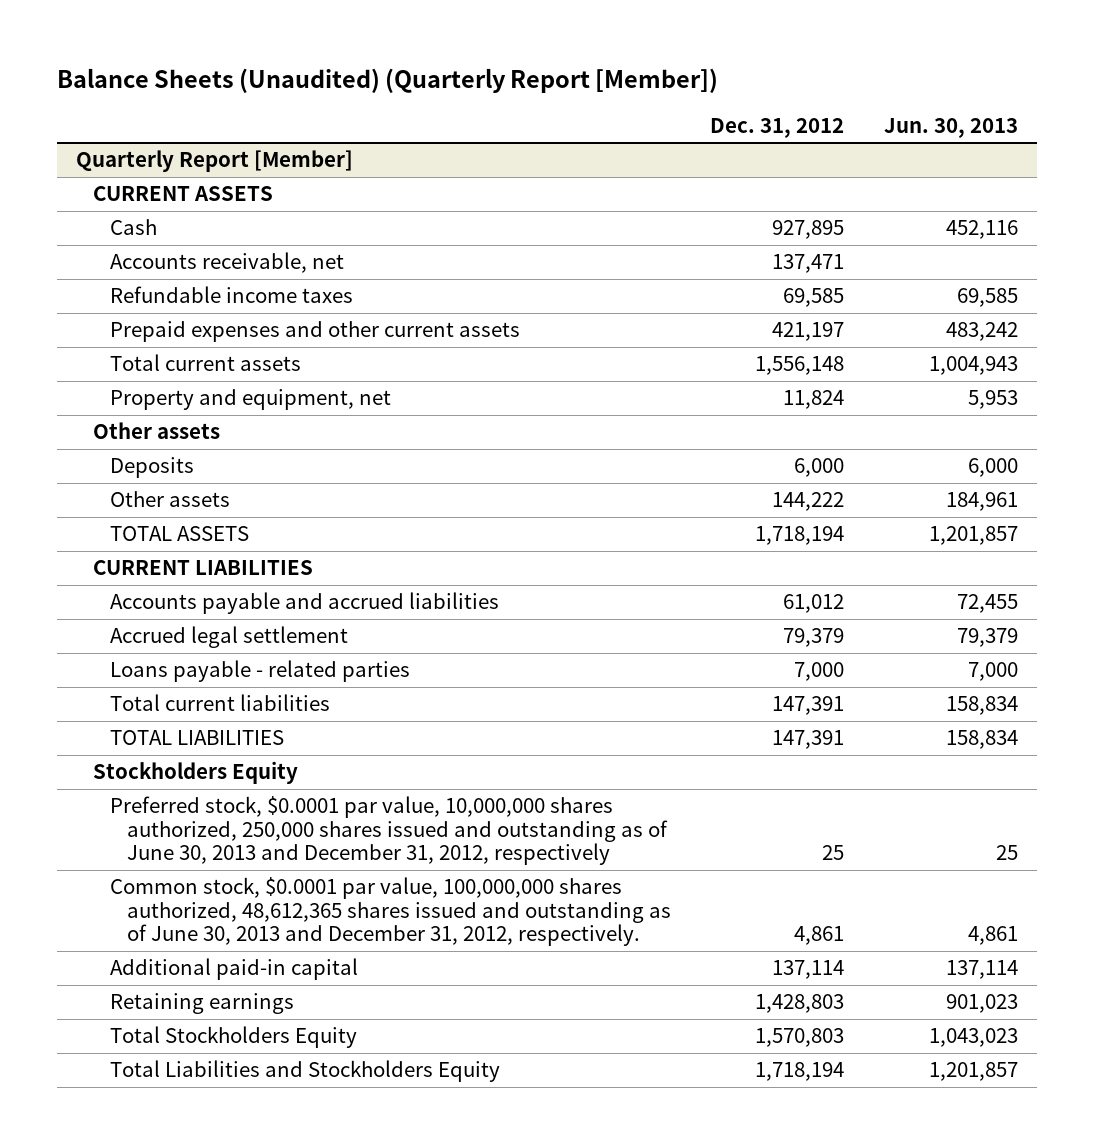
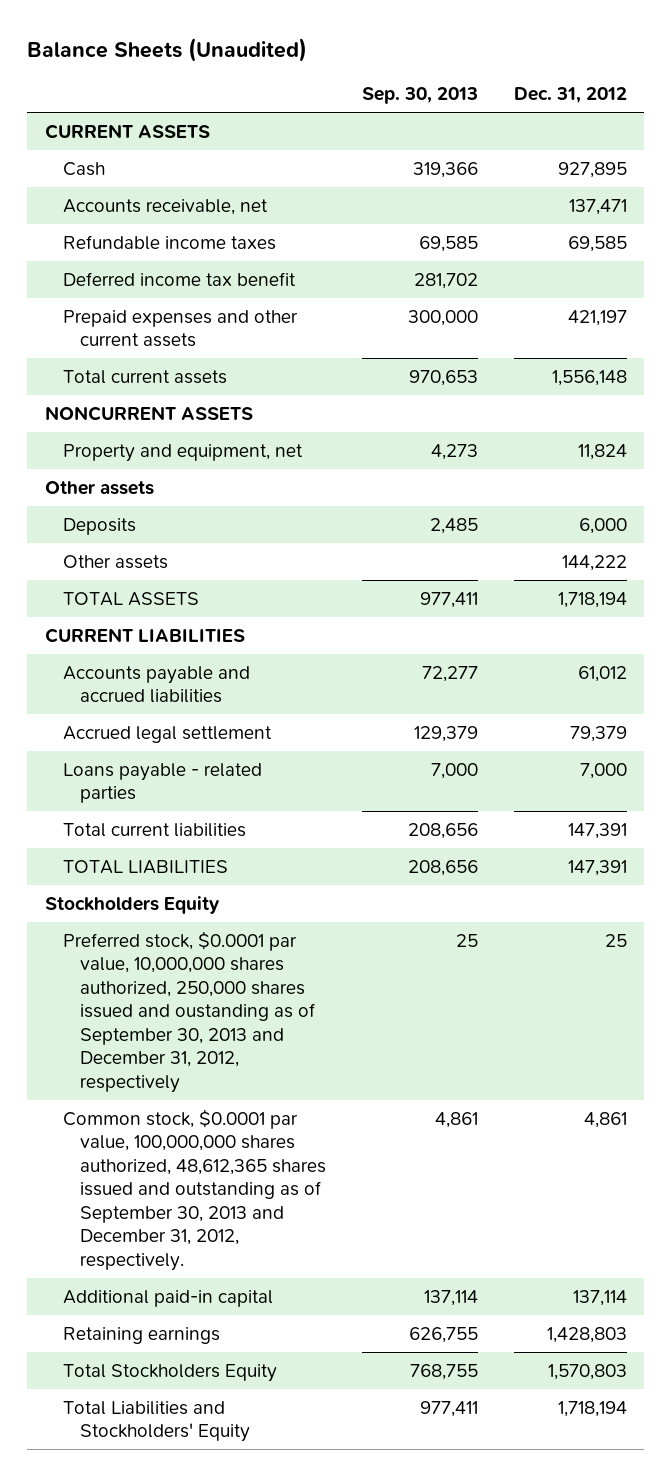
[56,68,718,94] Balance Sheets (Unaudited) (Quarterly Report [Member]) -> [27,37,308,62] Balance Sheets (Unaudited)
[883,117,1018,138] Jun. 30, 2013 -> none
none -> [361,87,478,105] Sep. 30, 2013
[76,150,354,173] Quarterly Report [Member] -> none
none -> [62,271,296,286] Deferred income tax benefit
none -> [45,405,254,421] NONCURRENT ASSETS
[109,796,668,866] Preferred stock, $0.0001 par value, 10,000,000 shares authorized, 250,000 shares issued and outstanding as of June 30, 2013 and December 31, 2012, respectively -> [62,930,316,1093] Preferred stock, $0.0001 par value, 10,000,000 shares authorized, 250,000 shares issued and oustanding as of September 30, 2013 and December 31, 2012, respectively
[109,877,671,947] Common stock, $0.0001 par value, 100,000,000 shares authorized, 48,612,365 shares issued and outstanding as of June 30, 2013 and December 31, 2012, respectively. -> [62,1108,327,1271] Common stock, $0.0001 par value, 100,000,000 shares authorized, 48,612,365 shares issued and outstanding as of September 30, 2013 and December 31, 2012, respectively.
[109,1060,500,1083] Total Liabilities and Stockholders Equity -> [62,1400,251,1443] Total Liabilities and Stockholders' Equity

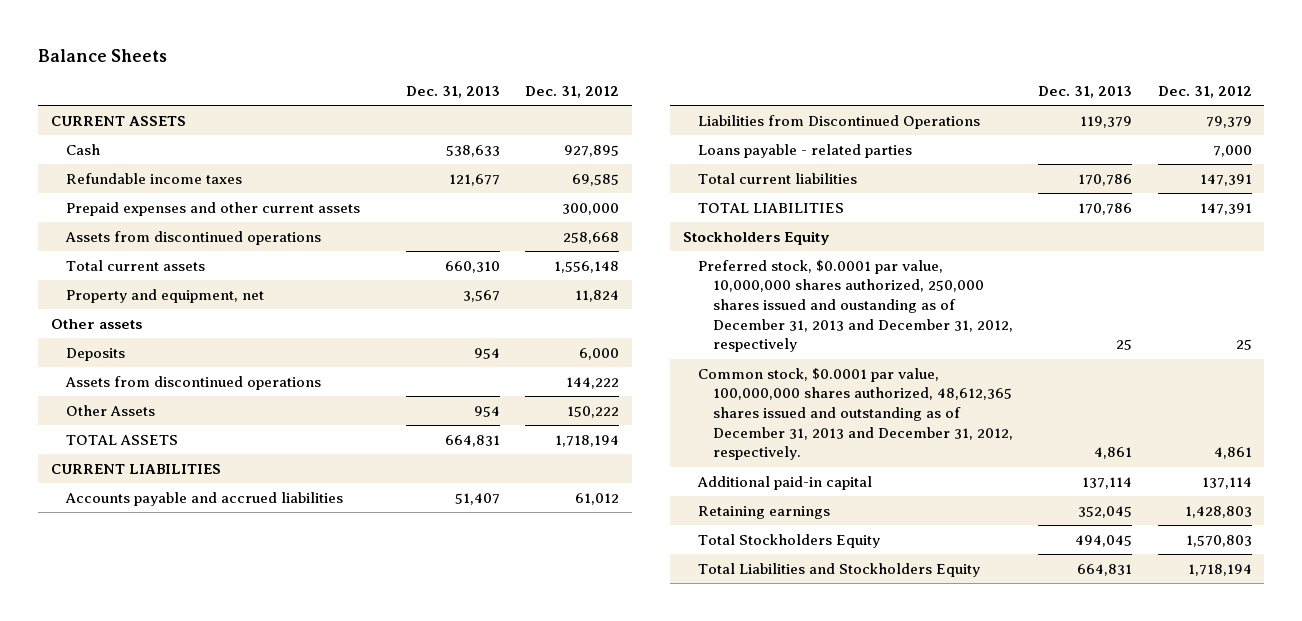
[27,37,308,62] Balance Sheets (Unaudited) -> [37,48,167,62] Balance Sheets
[361,87,478,105] Sep. 30, 2013 -> none
none -> [406,86,501,99] Dec. 31, 2013
[62,198,268,215] Accounts receivable, net -> none
[62,271,296,286] Deferred income tax benefit -> none
[567,309,627,326] 421,197 -> [562,202,620,215] 300,000
none -> [64,230,321,245] Assets from discontinued operations
[45,405,254,421] NONCURRENT ASSETS -> none
none -> [64,375,321,390] Assets from discontinued operations
[62,554,168,569] Other assets -> [65,404,155,416] Other Assets
[561,554,627,571] 144,222 -> [567,405,620,418] 150,222
[62,725,272,743] Accrued legal settlement -> [697,114,980,129] Liabilities from Discontinued Operations
[62,930,316,1093] Preferred stock, $0.0001 par value, 10,000,000 shares authorized, 250,000 shares issued and oustanding as of September 30, 2013 and December 31, 2012, respectively -> [697,259,1013,353] Preferred stock, $0.0001 par value, 10,000,000 shares authorized, 250,000 shares issued and oustanding as of December 31, 2013 and December 31, 2012, respectively
[62,1108,327,1271] Common stock, $0.0001 par value, 100,000,000 shares authorized, 48,612,365 shares issued and outstanding as of September 30, 2013 and December 31, 2012, respectively. -> [697,367,1013,461] Common stock, $0.0001 par value, 100,000,000 shares authorized, 48,612,365 shares issued and outstanding as of December 31, 2013 and December 31, 2012, respectively.
[62,1400,251,1443] Total Liabilities and Stockholders' Equity -> [697,562,980,577] Total Liabilities and Stockholders Equity

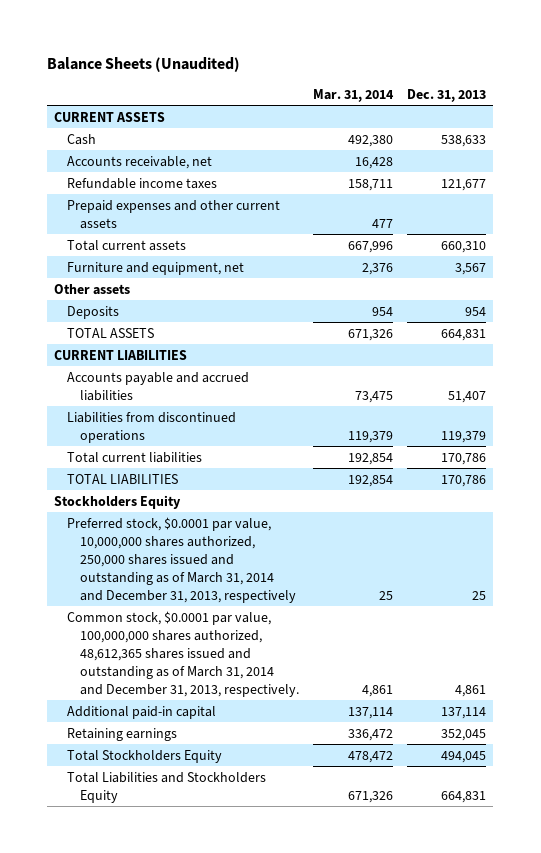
[37,48,167,62] Balance Sheets -> [47,57,241,73] Balance Sheets (Unaudited)
[525,86,620,99] Dec. 31, 2012 -> none
none -> [312,88,394,102] Mar. 31, 2014
none -> [67,155,213,169] Accounts receivable, net
[64,230,321,245] Assets from discontinued operations -> none
[65,288,264,303] Property and equipment, net -> [67,261,245,275] Furniture and equipment, net
[64,375,321,390] Assets from discontinued operations -> none
[65,404,155,416] Other Assets -> none
[697,143,912,158] Loans payable - related parties -> none
[697,114,980,129] Liabilities from Discontinued Operations -> [67,411,237,443] Liabilities from discontinued operations
[697,259,1013,353] Preferred stock, $0.0001 par value, 10,000,000 shares authorized, 250,000 shares issued and oustanding as of December 31, 2013 and December 31, 2012, respectively -> [67,516,296,604] Preferred stock, $0.0001 par value, 10,000,000 shares authorized, 250,000 shares issued and outstanding as of March 31, 2014 and December 31, 2013, respectively
[697,367,1013,461] Common stock, $0.0001 par value, 100,000,000 shares authorized, 48,612,365 shares issued and outstanding as of December 31, 2013 and December 31, 2012, respectively. -> [67,610,299,698] Common stock, $0.0001 par value, 100,000,000 shares authorized, 48,612,365 shares issued and outstanding as of March 31, 2014 and December 31, 2013, respectively.

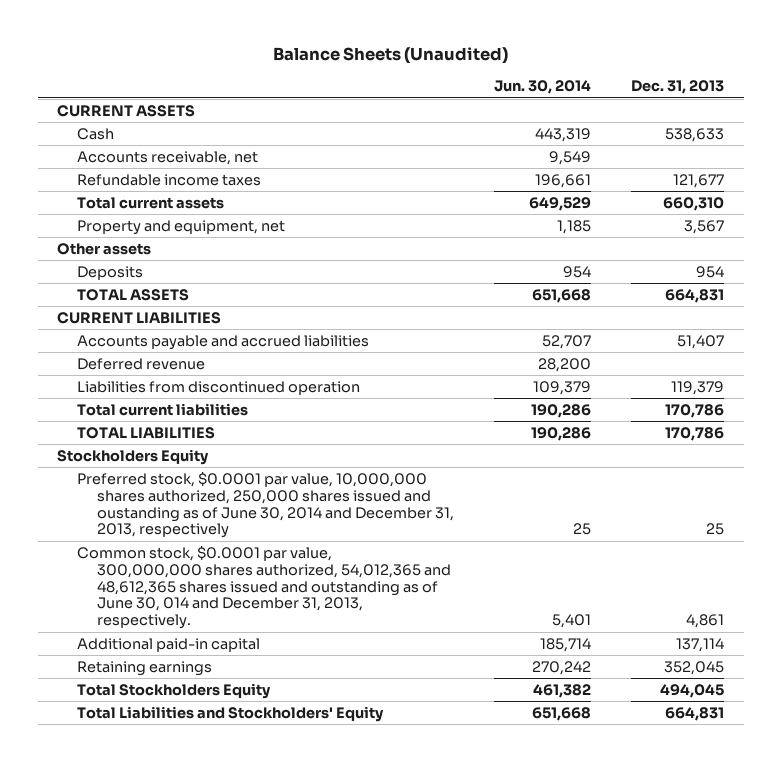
[312,88,394,102] Mar. 31, 2014 -> none
none -> [494,80,592,95] Jun. 30, 2014
[67,199,281,229] Prepaid expenses and other current assets -> none
[67,261,245,275] Furniture and equipment, net -> [77,219,286,235] Property and equipment, net
none -> [77,357,206,370] Deferred revenue
[67,411,237,443] Liabilities from discontinued operations -> [77,380,361,395] Liabilities from discontinued operation
[67,516,296,604] Preferred stock, $0.0001 par value, 10,000,000 shares authorized, 250,000 shares issued and outstanding as of March 31, 2014 and December 31, 2013, respectively -> [77,471,455,539] Preferred stock, $0.0001 par value, 10,000,000 shares authorized, 250,000 shares issued and oustanding as of June 30, 2014 and December 31, 2013, respectively
[67,610,299,698] Common stock, $0.0001 par value, 100,000,000 shares authorized, 48,612,365 shares issued and outstanding as of March 31, 2014 and December 31, 2013, respectively. -> [77,545,452,630] Common stock, $0.0001 par value, 300,000,000 shares authorized, 54,012,365 and 48,612,365 shares issued and outstanding as of June 30, 014 and December 31, 2013, respectively.
[67,771,267,803] Total Liabilities and Stockholders Equity -> [77,705,385,722] Total Liabilities and Stockholders' Equity

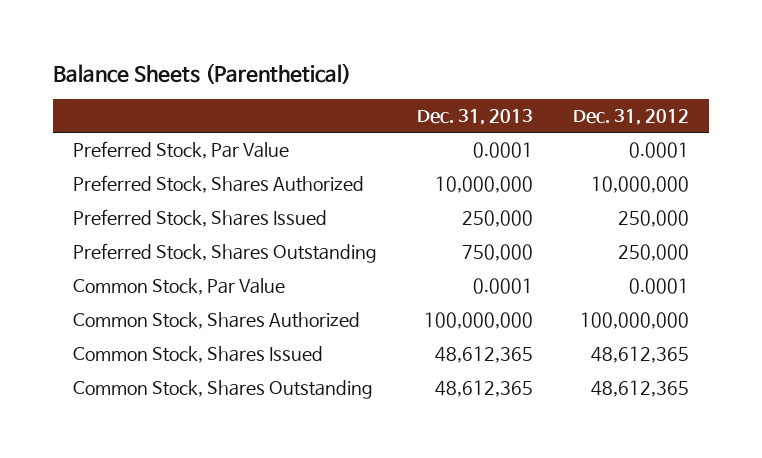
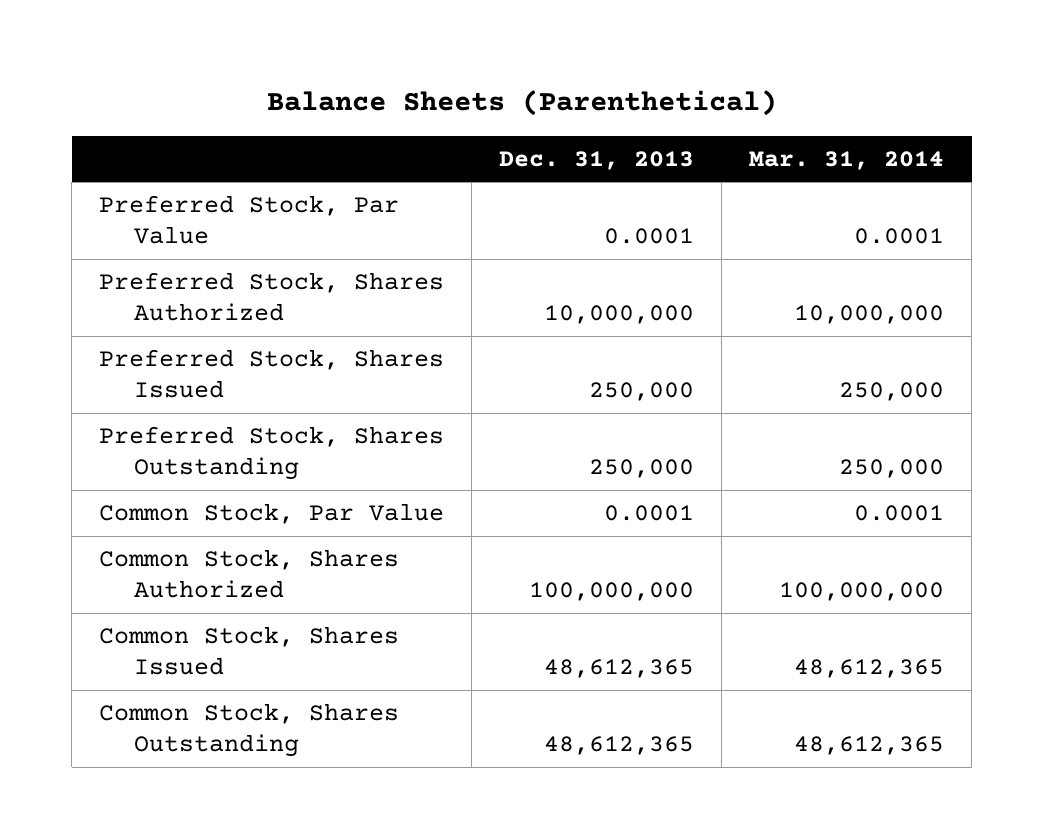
[572,108,689,125] Dec. 31, 2012 -> none
none -> [749,150,945,170] Mar. 31, 2014
[462,244,534,262] 750,000 -> [589,459,695,479] 250,000

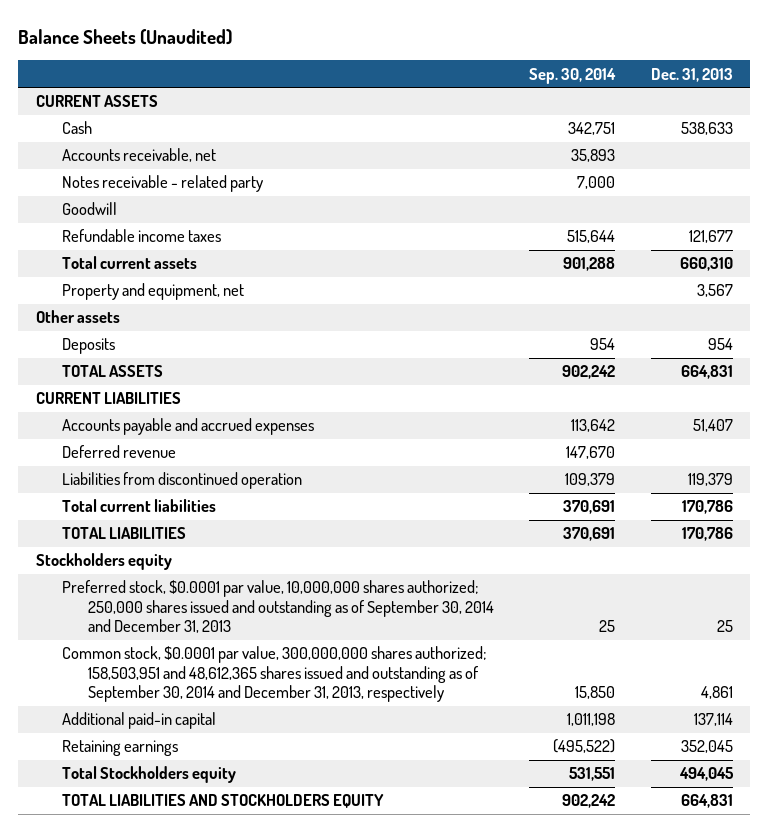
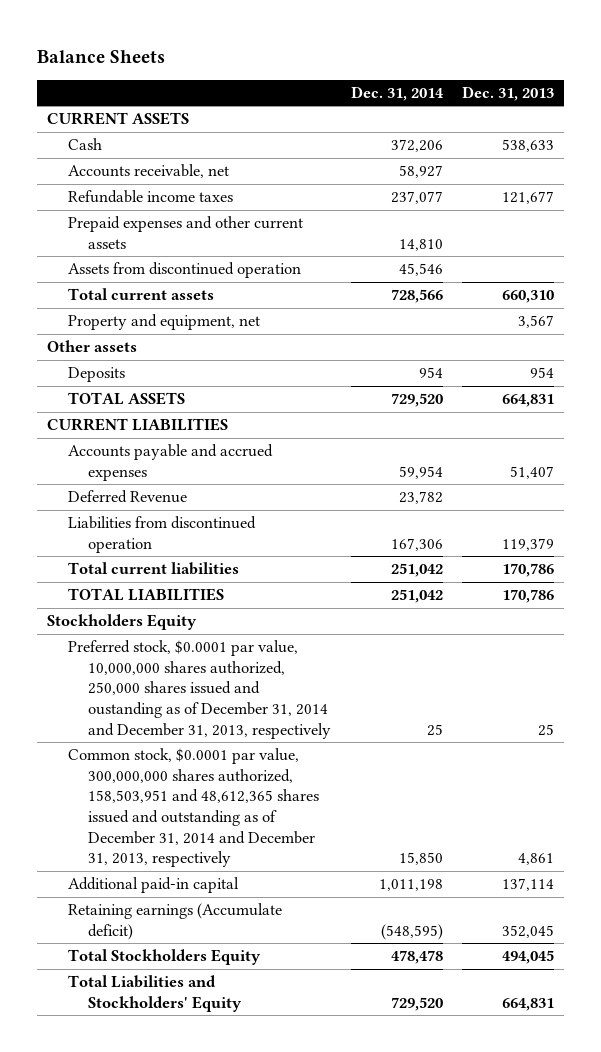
[17,28,232,45] Balance Sheets (Unaudited) -> [37,50,166,64] Balance Sheets
[529,67,617,84] Sep. 30, 2014 -> none
none -> [350,85,444,101] Dec. 31, 2014
[61,175,263,193] Notes receivable - related party -> none
[61,202,117,216] Goodwill -> none
none -> [67,216,303,249] Prepaid expenses and other current assets
none -> [67,262,301,279] Assets from discontinued operation
[61,445,176,459] Deferred revenue -> [67,490,187,504] Deferred Revenue
[35,553,172,571] Stockholders equity -> [47,614,198,631] Stockholders Equity
[61,580,494,634] Preferred stock, $0.0001 par value, 10,000,000 shares authorized; 250,000 shares issued and outstanding as of September 30, 2014 and December 31, 2013 -> [67,640,332,739] Preferred stock, $0.0001 par value, 10,000,000 shares authorized, 250,000 shares issued and oustanding as of December 31, 2014 and December 31, 2013, respectively
[61,646,487,703] Common stock, $0.0001 par value, 300,000,000 shares authorized; 158,503,951 and 48,612,365 shares issued and outstanding as of September 30, 2014 and December 31, 2013, respectively -> [67,748,320,868] Common stock, $0.0001 par value, 300,000,000 shares authorized, 158,503,951 and 48,612,365 shares issued and outstanding as of December 31, 2014 and December 31, 2013, respectively
[61,740,178,757] Retaining earnings -> [67,903,282,940] Retaining earnings (Accumulate deficit)
[61,766,236,784] Total Stockholders equity -> [67,949,261,966] Total Stockholders Equity
[61,794,384,809] TOTAL LIABILITIES AND STOCKHOLDERS EQUITY -> [67,975,243,1012] Total Liabilities and Stockholders' Equity

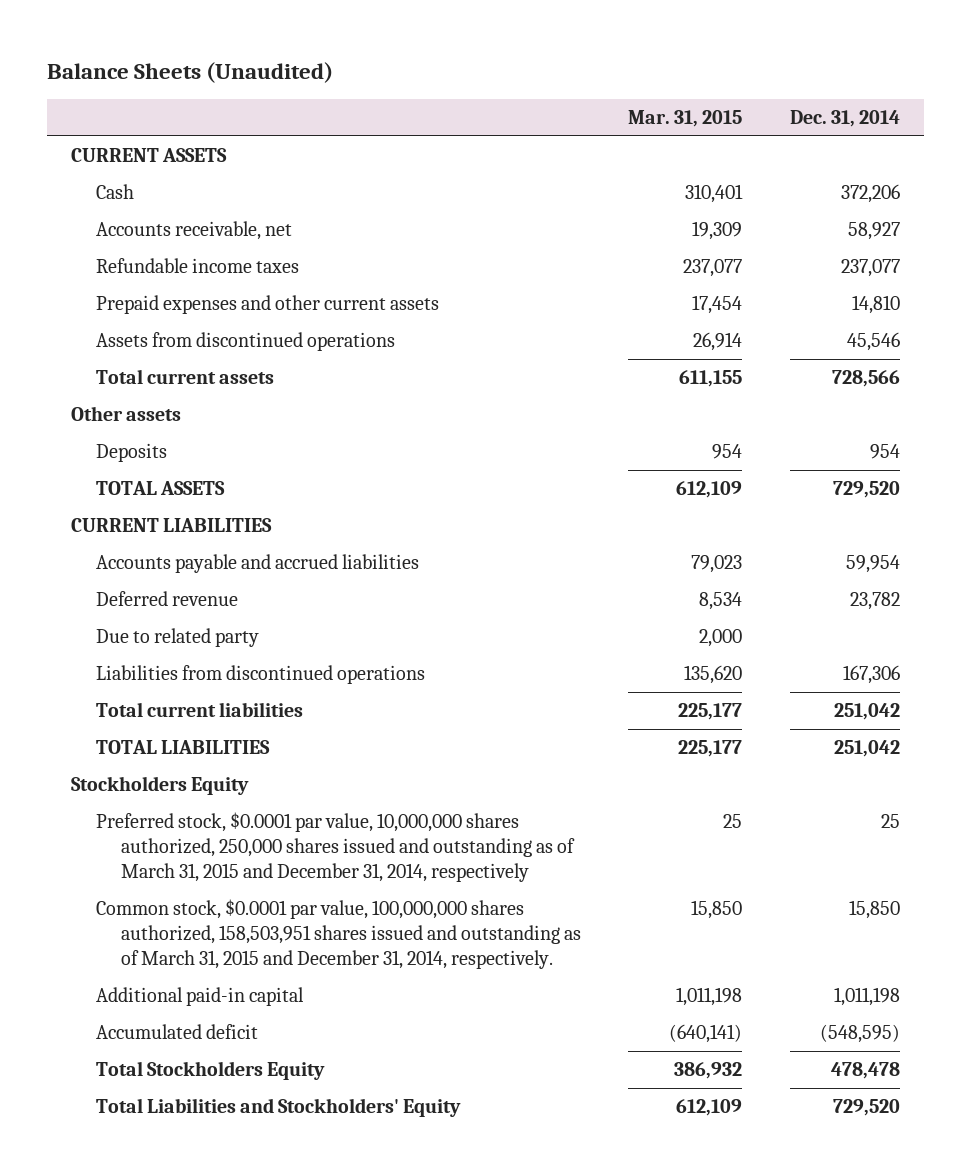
[37,50,166,64] Balance Sheets -> [47,61,334,83] Balance Sheets (Unaudited)
[462,85,555,101] Dec. 31, 2013 -> none
none -> [628,110,743,128] Mar. 31, 2015
[67,262,301,279] Assets from discontinued operation -> [95,332,395,352] Assets from discontinued operations
[67,314,260,331] Property and equipment, net -> none
[67,444,273,481] Accounts payable and accrued expenses -> [95,554,419,574] Accounts payable and accrued liabilities
[67,490,187,504] Deferred Revenue -> [95,591,238,607] Deferred revenue
none -> [95,628,259,648] Due to related party
[67,516,256,553] Liabilities from discontinued operation -> [95,665,425,685] Liabilities from discontinued operations
[67,640,332,739] Preferred stock, $0.0001 par value, 10,000,000 shares authorized, 250,000 shares issued and oustanding as of December 31, 2014 and December 31, 2013, respectively -> [95,812,575,883] Preferred stock, $0.0001 par value, 10,000,000 shares authorized, 250,000 shares issued and outstanding as of March 31, 2015 and December 31, 2014, respectively
[67,748,320,868] Common stock, $0.0001 par value, 300,000,000 shares authorized, 158,503,951 and 48,612,365 shares issued and outstanding as of December 31, 2014 and December 31, 2013, respectively -> [95,899,581,970] Common stock, $0.0001 par value, 100,000,000 shares authorized, 158,503,951 shares issued and outstanding as of March 31, 2015 and December 31, 2014, respectively.
[67,903,282,940] Retaining earnings (Accumulate deficit) -> [95,1024,258,1040] Accumulated deficit

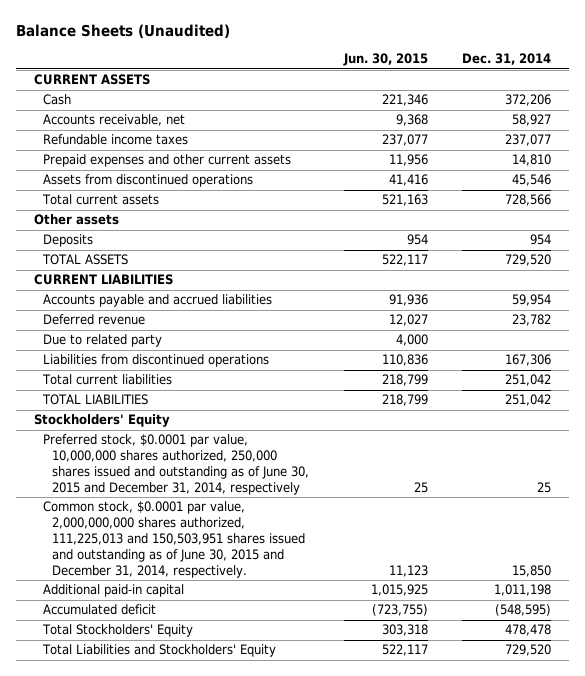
[628,110,743,128] Mar. 31, 2015 -> none
none -> [342,53,428,67] Jun. 30, 2015
[71,776,250,796] Stockholders Equity -> [33,414,170,428] Stockholders' Equity
[95,812,575,883] Preferred stock, $0.0001 par value, 10,000,000 shares authorized, 250,000 shares issued and outstanding as of March 31, 2015 and December 31, 2014, respectively -> [43,434,310,495] Preferred stock, $0.0001 par value, 10,000,000 shares authorized, 250,000 shares issued and outstanding as of June 30, 2015 and December 31, 2014, respectively
[95,899,581,970] Common stock, $0.0001 par value, 100,000,000 shares authorized, 158,503,951 shares issued and outstanding as of March 31, 2015 and December 31, 2014, respectively. -> [43,501,306,578] Common stock, $0.0001 par value, 2,000,000,000 shares authorized, 111,225,013 and 150,503,951 shares issued and outstanding as of June 30, 2015 and December 31, 2014, respectively.
[95,1061,325,1081] Total Stockholders Equity -> [42,624,194,638] Total Stockholders' Equity

